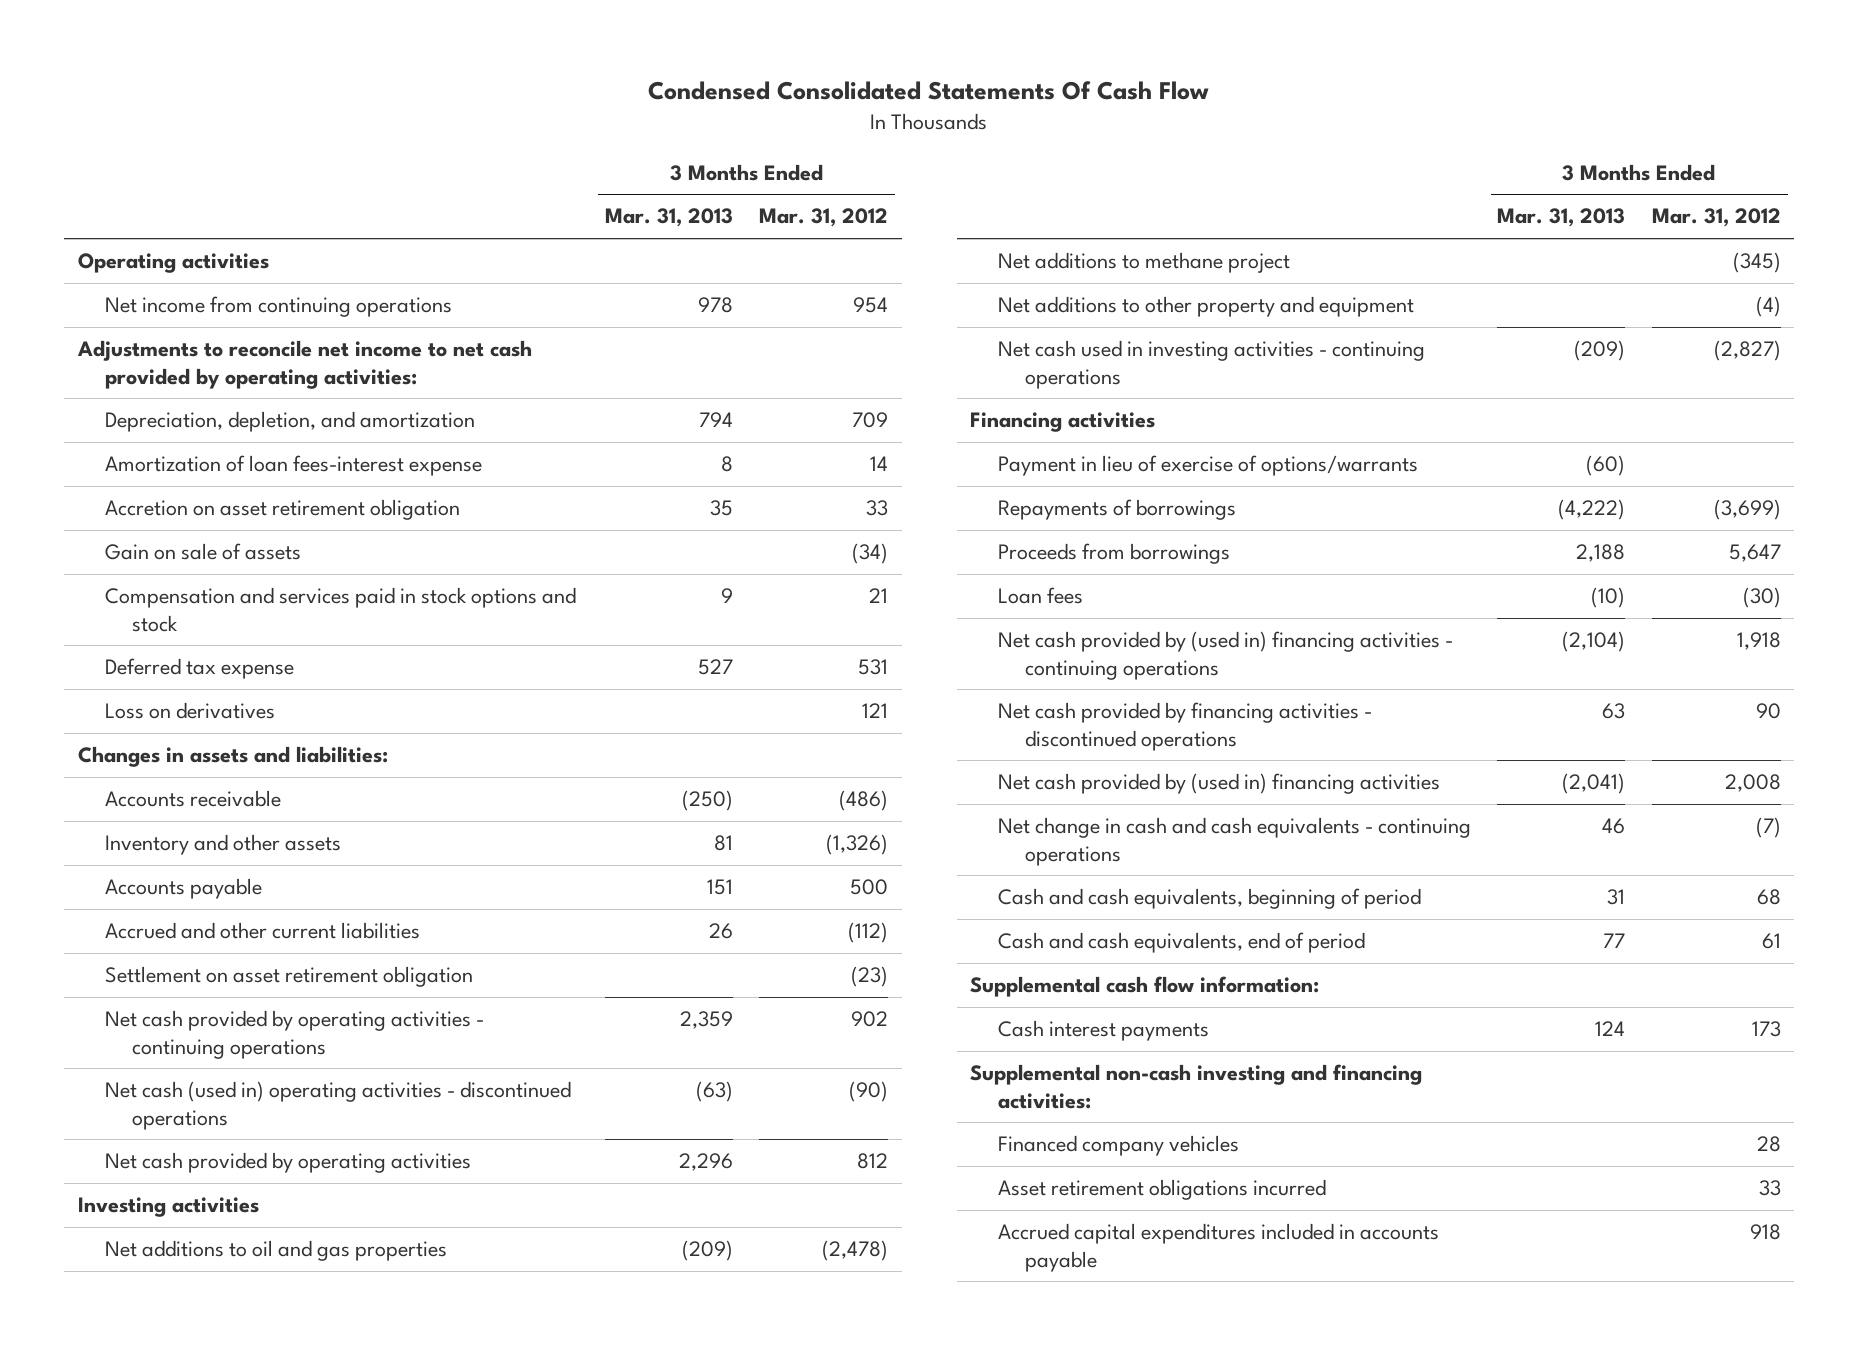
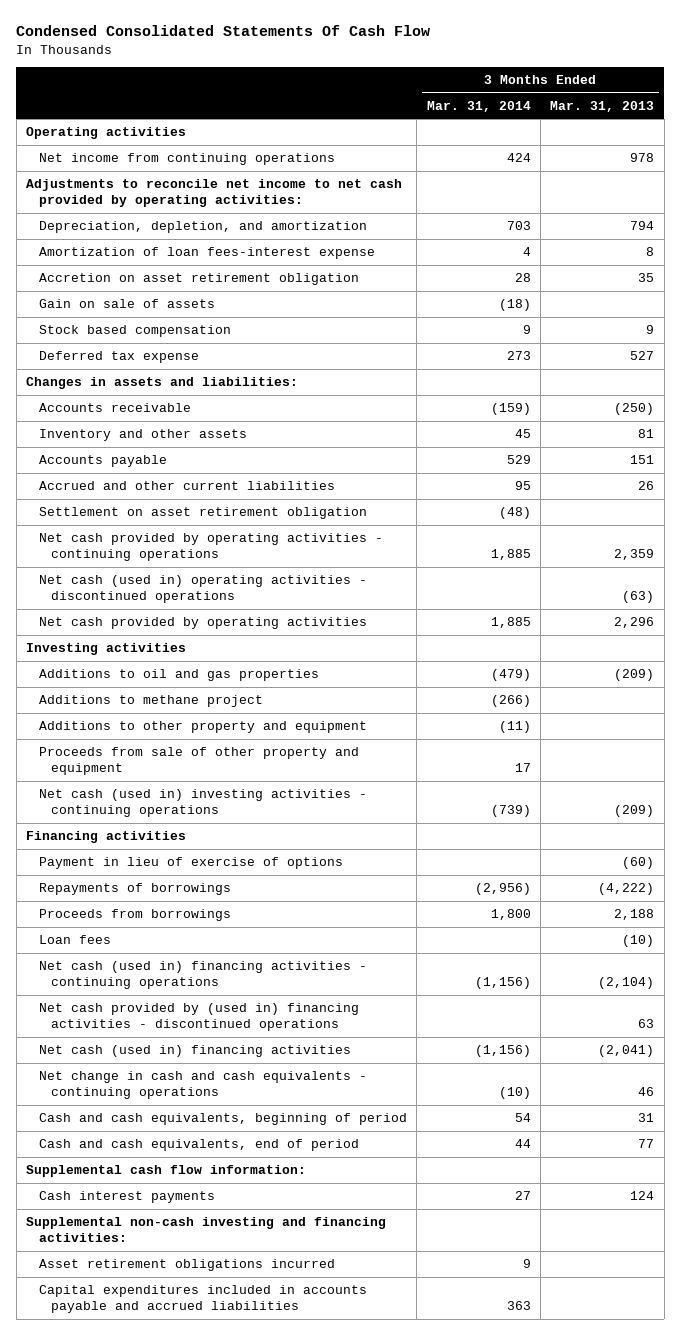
[759,208,889,228] Mar. 31, 2012 -> none
none -> [426,100,531,112] Mar. 31, 2014
[105,587,577,632] Compensation and services paid in stock options and stock -> [38,325,231,338] Stock based compensation
[105,702,276,720] Loss on derivatives -> none
[105,1240,448,1262] Net additions to oil and gas properties -> [38,669,319,682] Additions to oil and gas properties
[997,252,1290,274] Net additions to methane project -> [38,695,263,708] Additions to methane project
[997,296,1414,318] Net additions to other property and equipment -> [38,721,367,734] Additions to other property and equipment
none -> [38,747,359,775] Proceeds from sale of other property and equipment
[997,340,1425,389] Net cash used in investing activities - continuing operations -> [38,789,367,817] Net cash (used in) investing activities - continuing operations
[997,455,1418,477] Payment in lieu of exercise of options/warrants -> [38,857,343,870] Payment in lieu of exercise of options
[997,631,1453,680] Net cash provided by (used in) financing activities - continuing operations -> [38,961,367,989] Net cash (used in) financing activities - continuing operations
[997,702,1372,751] Net cash provided by financing activities - discontinued operations -> [38,1003,359,1031] Net cash provided by (used in) financing activities - discontinued operations
[997,773,1440,795] Net cash provided by (used in) financing activities -> [38,1045,351,1058] Net cash (used in) financing activities
[997,1135,1239,1157] Financed company vehicles -> none
[997,1223,1439,1272] Accrued capital expenditures included in accounts payable -> [38,1285,367,1313] Capital expenditures included in accounts payable and accrued liabilities

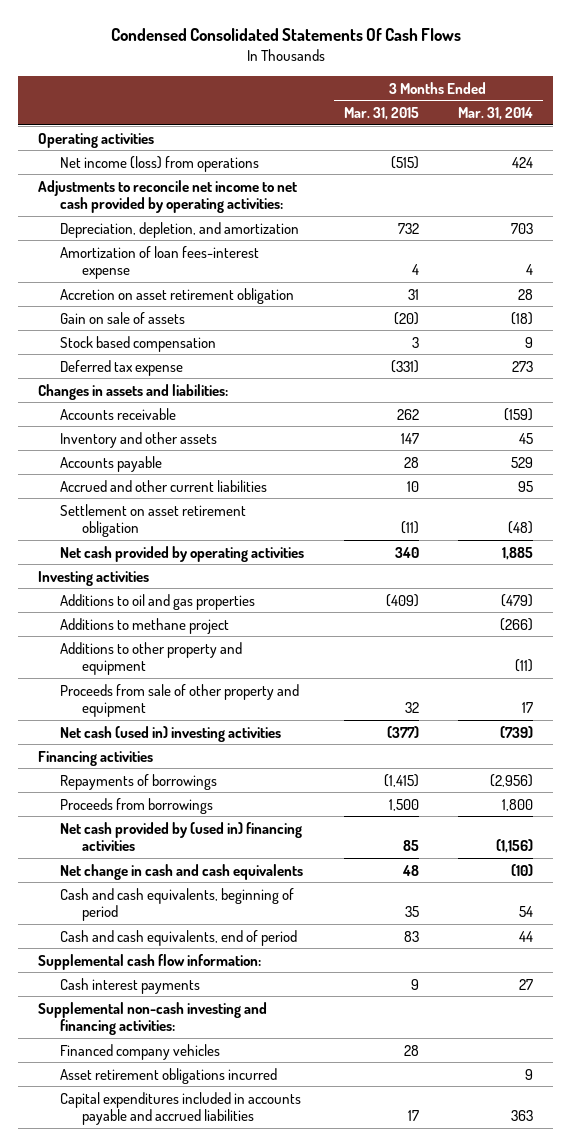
[16,25,431,37] Condensed Consolidated Statements Of Cash Flow -> [110,28,461,42] Condensed Consolidated Statements Of Cash Flows
[550,100,655,112] Mar. 31, 2013 -> none
none -> [343,106,419,120] Mar. 31, 2015
[38,153,335,166] Net income from continuing operations -> [59,155,259,172] Net income (loss) from operations
[38,533,383,561] Net cash provided by operating activities - continuing operations -> none
[38,575,367,603] Net cash (used in) operating activities - discontinued operations -> none
[38,789,367,817] Net cash (used in) investing activities - continuing operations -> [59,725,281,742] Net cash (used in) investing activities
[38,857,343,870] Payment in lieu of exercise of options -> none
[38,935,111,945] Loan fees -> none
[38,961,367,989] Net cash (used in) financing activities - continuing operations -> none
[38,1003,359,1031] Net cash provided by (used in) financing activities - discontinued operations -> none
[38,1045,351,1058] Net cash (used in) financing activities -> [59,821,302,851] Net cash provided by (used in) financing activities
[38,1071,367,1099] Net change in cash and cash equivalents - continuing operations -> [59,863,303,880] Net change in cash and cash equivalents
none -> [59,1043,220,1060] Financed company vehicles

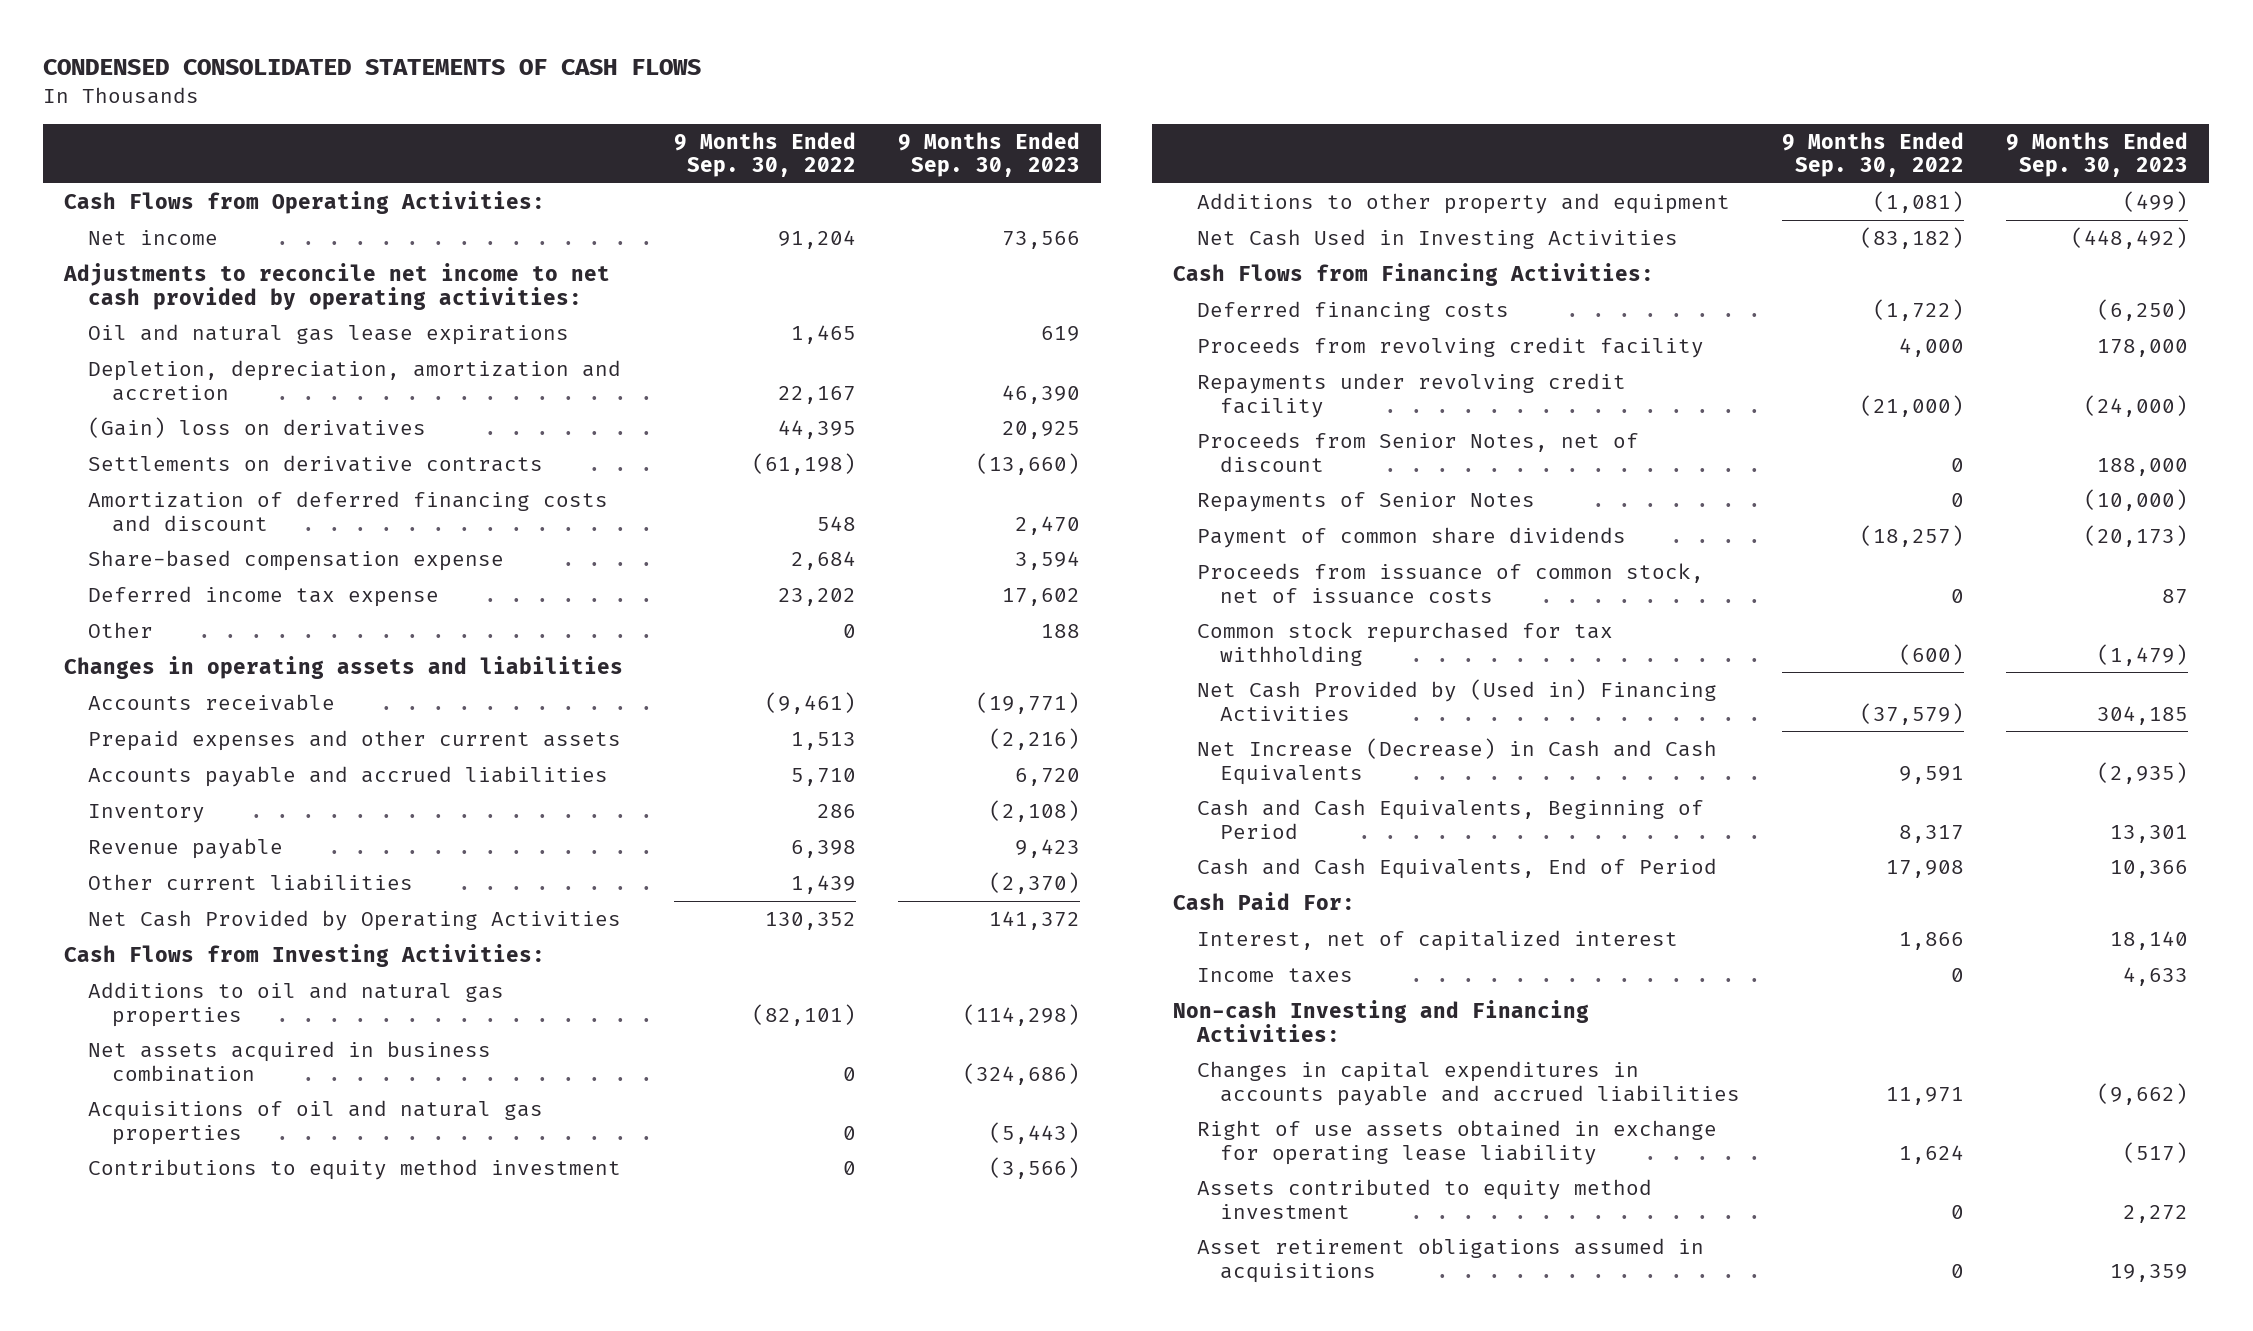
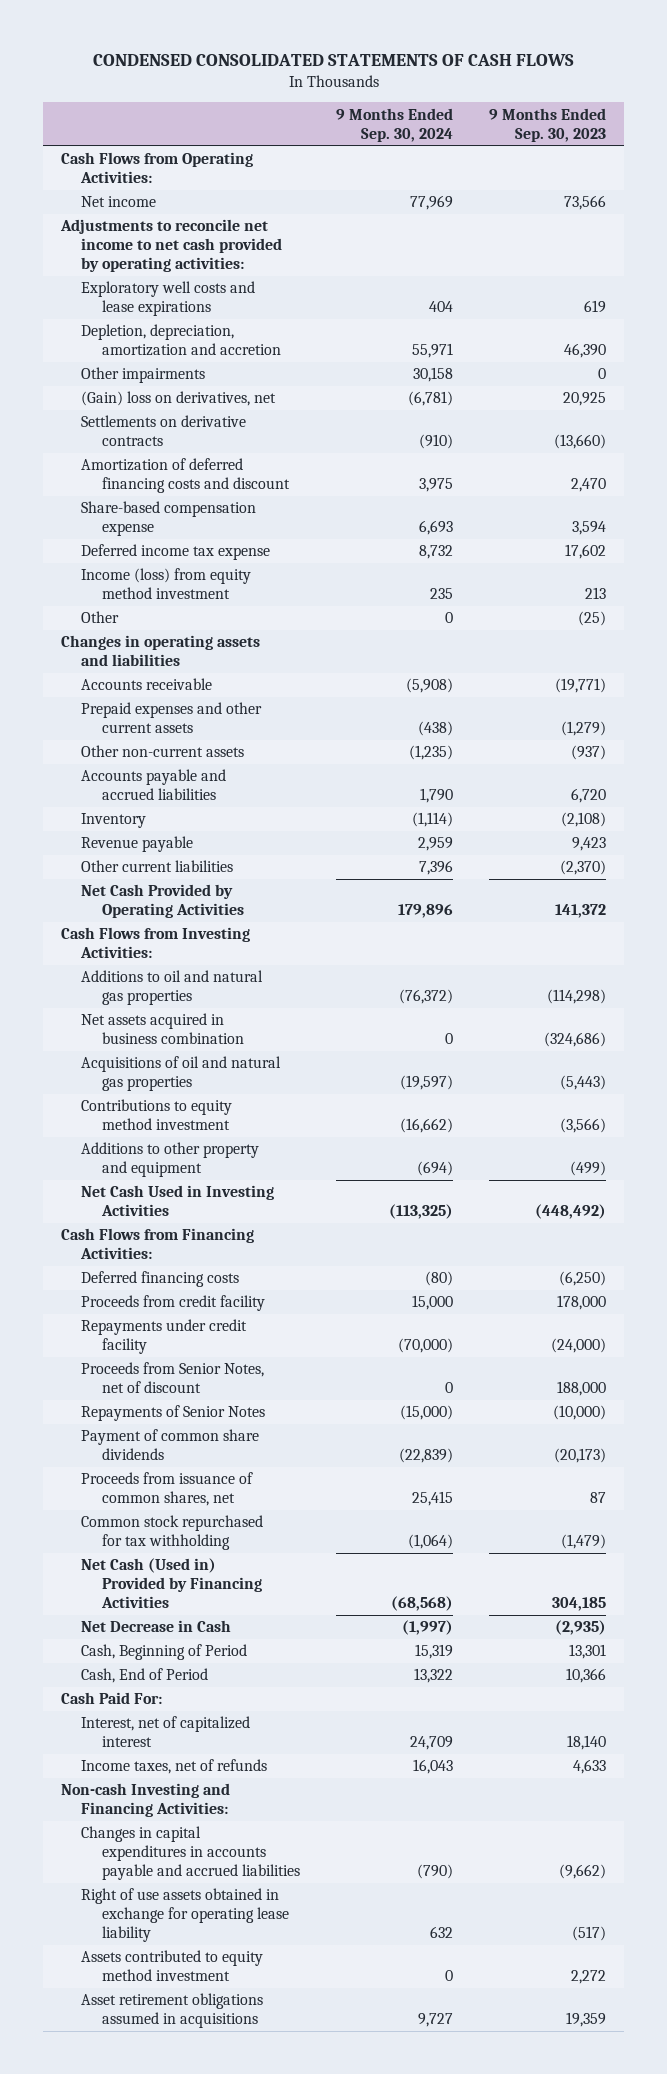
[673,131,856,178] 9 Months Ended Sep. 30, 2022 -> none
none -> [336,107,454,142] 9 Months Ended Sep. 30, 2024
[87,323,569,345] Oil and natural gas lease expirations -> [81,281,256,317] Exploratory well costs and lease expirations
none -> [81,367,206,384] Other impairments
[87,416,426,438] (Gain) loss on derivatives -> [81,391,277,407] (Gain) loss on derivatives, net
none -> [81,568,252,600] Income (loss) from equity method investment
[1040,623,1080,638] 188 -> [578,611,607,627] (25)
[988,727,1080,750] (2,216) -> [561,721,607,737] (1,279)
none -> [81,745,245,758] Other non-current assets
[1196,336,1704,358] Proceeds from revolving credit facility -> [81,1295,266,1312] Proceeds from credit facility
[1196,372,1626,418] Repayments under revolving credit facility -> [81,1319,248,1355] Repayments under credit facility
[1196,562,1704,604] Proceeds from issuance of common stock, net of issuance costs -> [81,1472,254,1507] Proceeds from issuance of common shares, net
[1196,678,1717,721] Net Cash Provided by (Used in) Financing Activities -> [81,1558,263,1609] Net Cash (Used in) Provided by Financing Activities
[1196,737,1717,785] Net Increase (Decrease) in Cash and Cash Equivalents -> [81,1620,232,1633] Net Decrease in Cash
[1196,798,1704,839] Cash and Cash Equivalents, Beginning of Period -> [81,1644,248,1661] Cash, Beginning of Period
[1196,857,1717,879] Cash and Cash Equivalents, End of Period -> [81,1668,209,1684] Cash, End of Period
[1196,967,1353,983] Income taxes -> [81,1759,268,1775] Income taxes, net of refunds

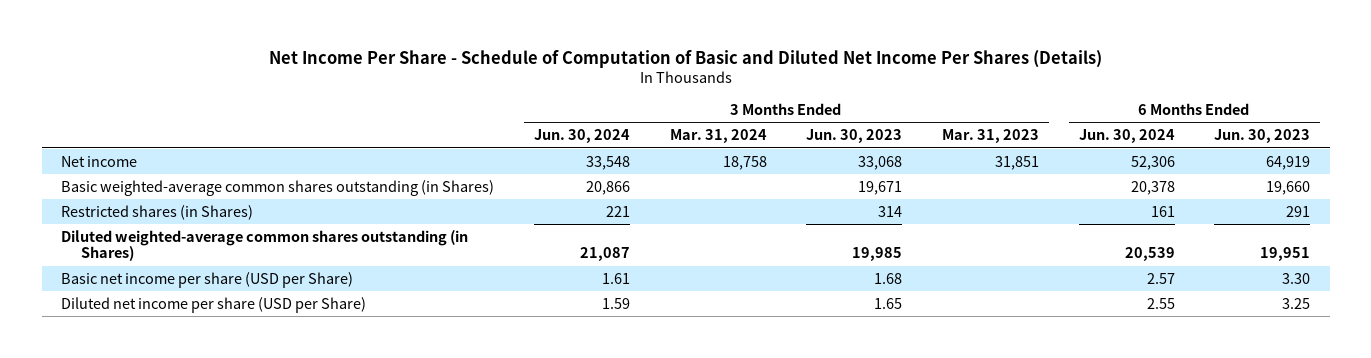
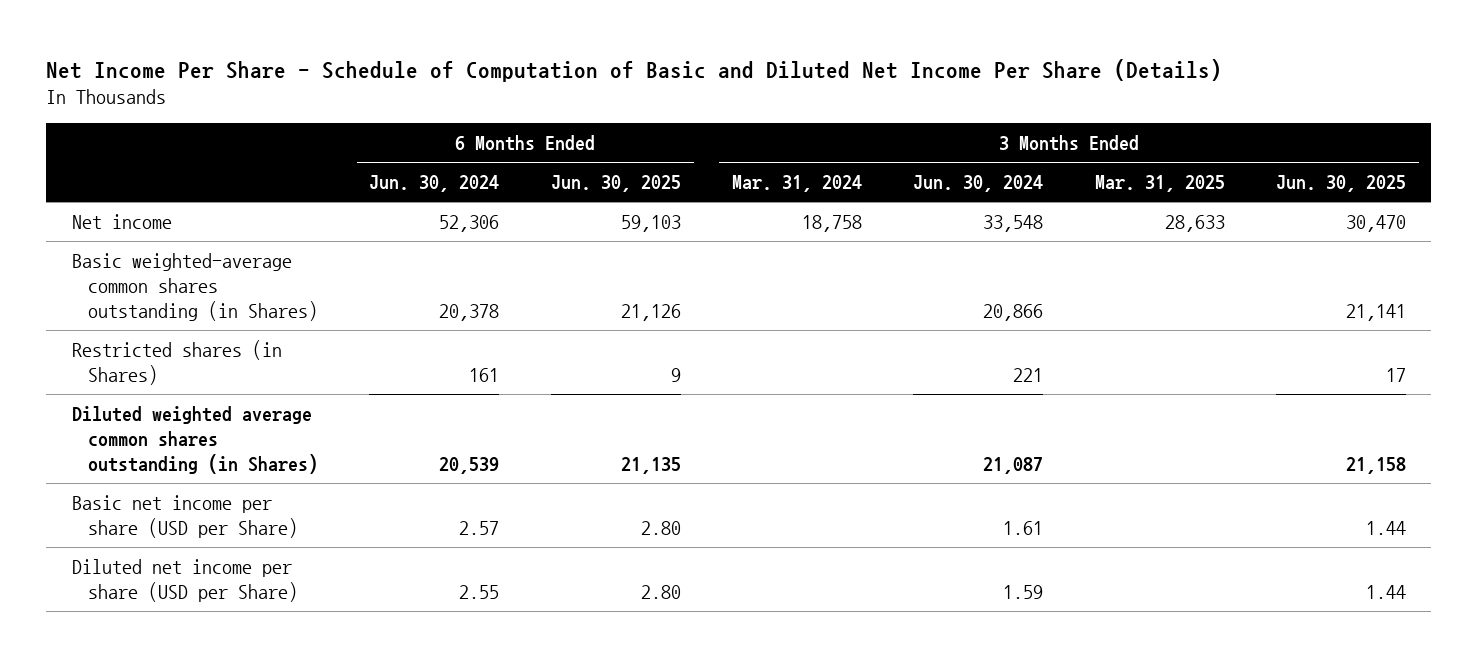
[268,49,1102,68] Net Income Per Share - Schedule of Computation of Basic and Diluted Net Income Per Shares (Details) -> [46,58,1223,82] Net Income Per Share - Schedule of Computation of Basic and Diluted Net Income Per Share (Details)
[806,129,903,144] Jun. 30, 2023 -> none
[941,129,1039,144] Mar. 31, 2023 -> none
[1214,129,1311,144] Jun. 30, 2023 -> none
none -> [550,174,681,192] Jun. 30, 2025
none -> [1094,174,1225,192] Mar. 31, 2025
none -> [1275,174,1406,192] Jun. 30, 2025
[61,229,469,262] Diluted weighted-average common shares outstanding (in Shares) -> [71,405,319,474] Diluted weighted average common shares outstanding (in Shares)

